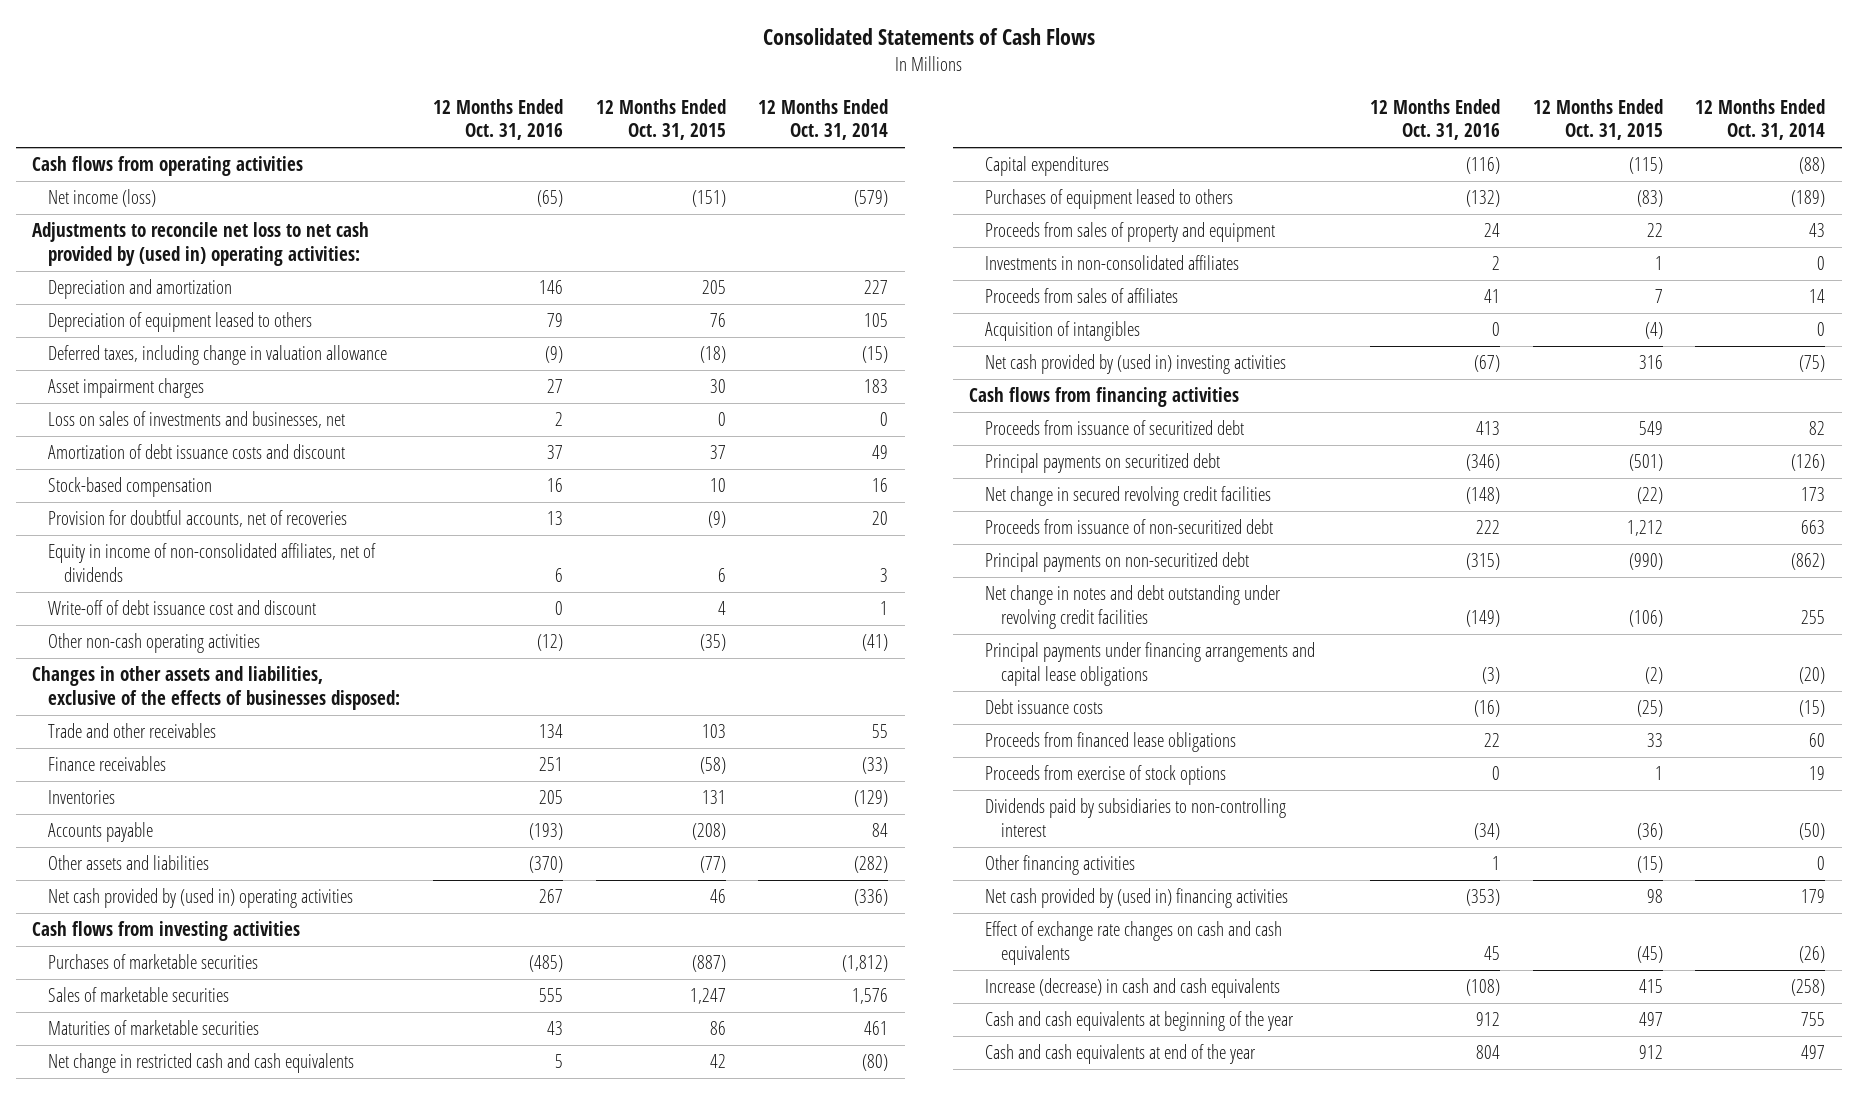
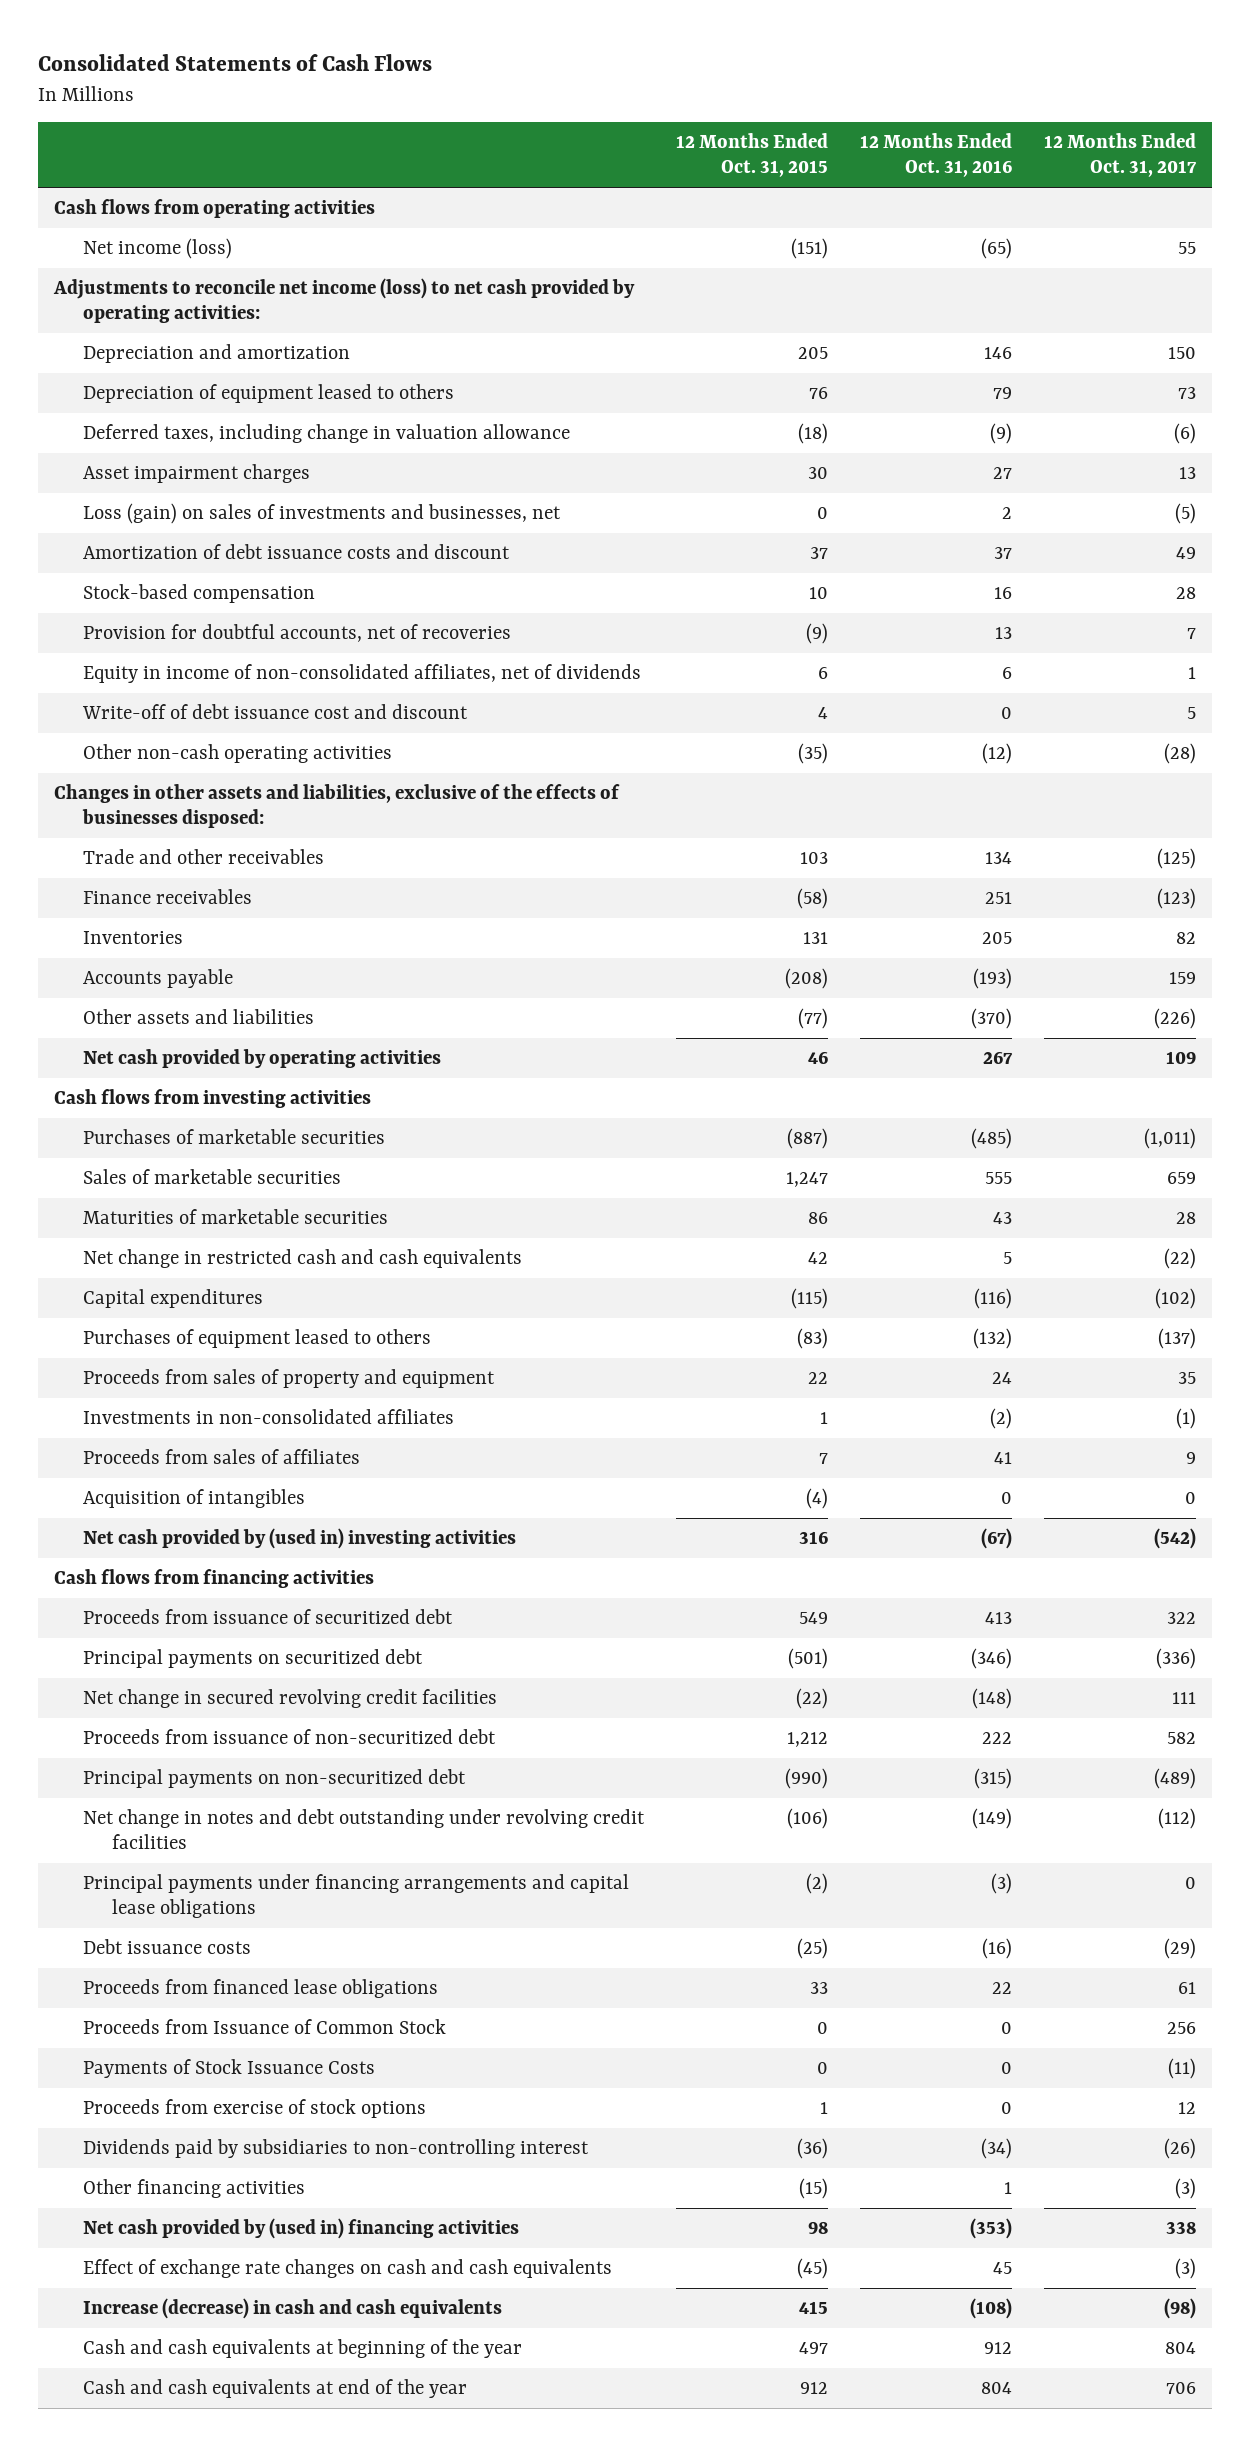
[758,98,889,141] 12 Months Ended Oct. 31, 2014 -> none
none -> [1044,133,1198,178] 12 Months Ended Oct. 31, 2017
[31,222,369,266] Adjustments to reconcile net loss to net cash provided by (used in) operating activities: -> [53,278,636,324] Adjustments to reconcile net income (loss) to net cash provided by operating activities:
[48,411,346,429] Loss on sales of investments and businesses, net -> [83,503,562,525] Loss (gain) on sales of investments and businesses, net
[48,888,354,909] Net cash provided by (used in) operating activities -> [83,1049,442,1069] Net cash provided by operating activities
[1492,256,1501,271] 2 -> [990,1408,1013,1430] (2)
none -> [83,2019,447,2035] Proceeds from Issuance of Common Stock
none -> [83,2059,376,2079] Payments of Stock Issuance Costs

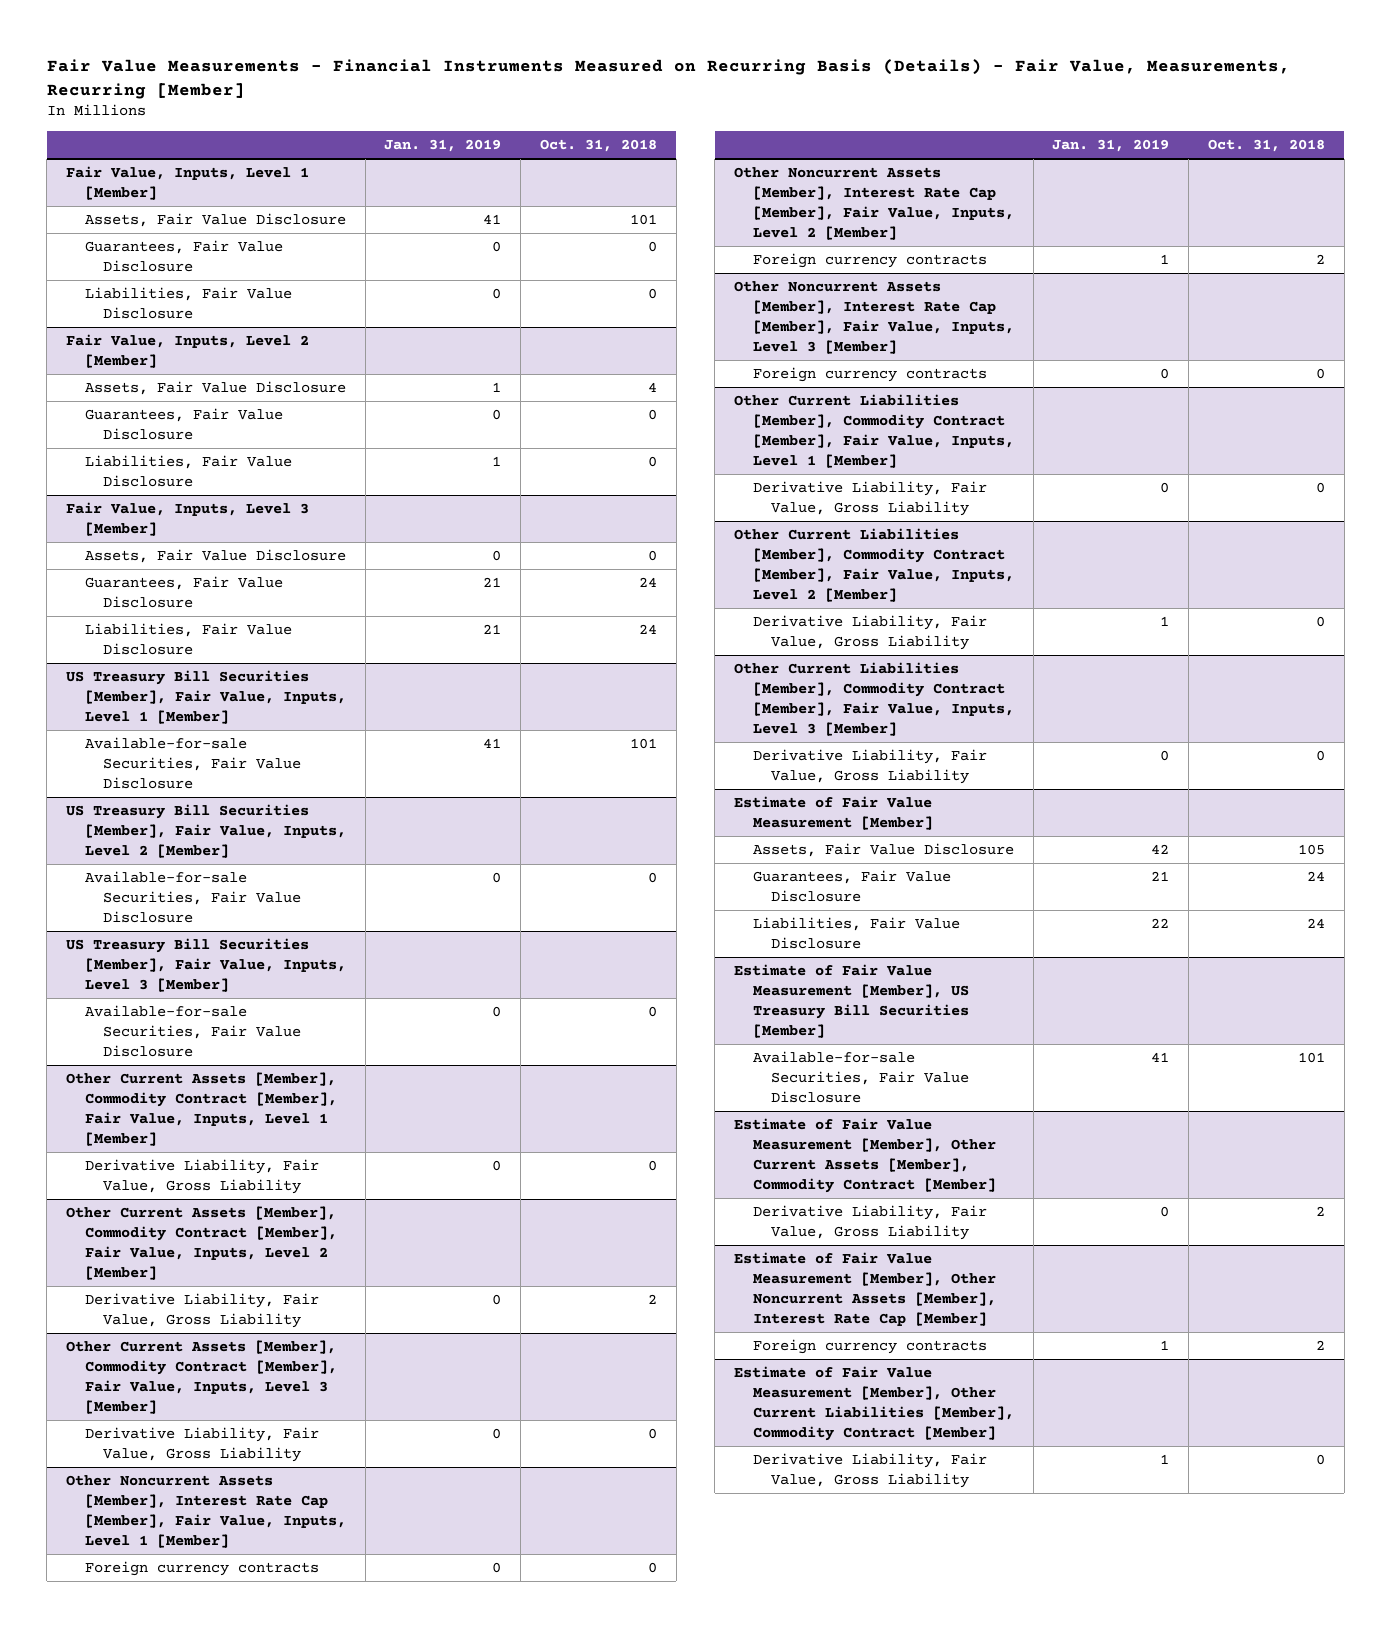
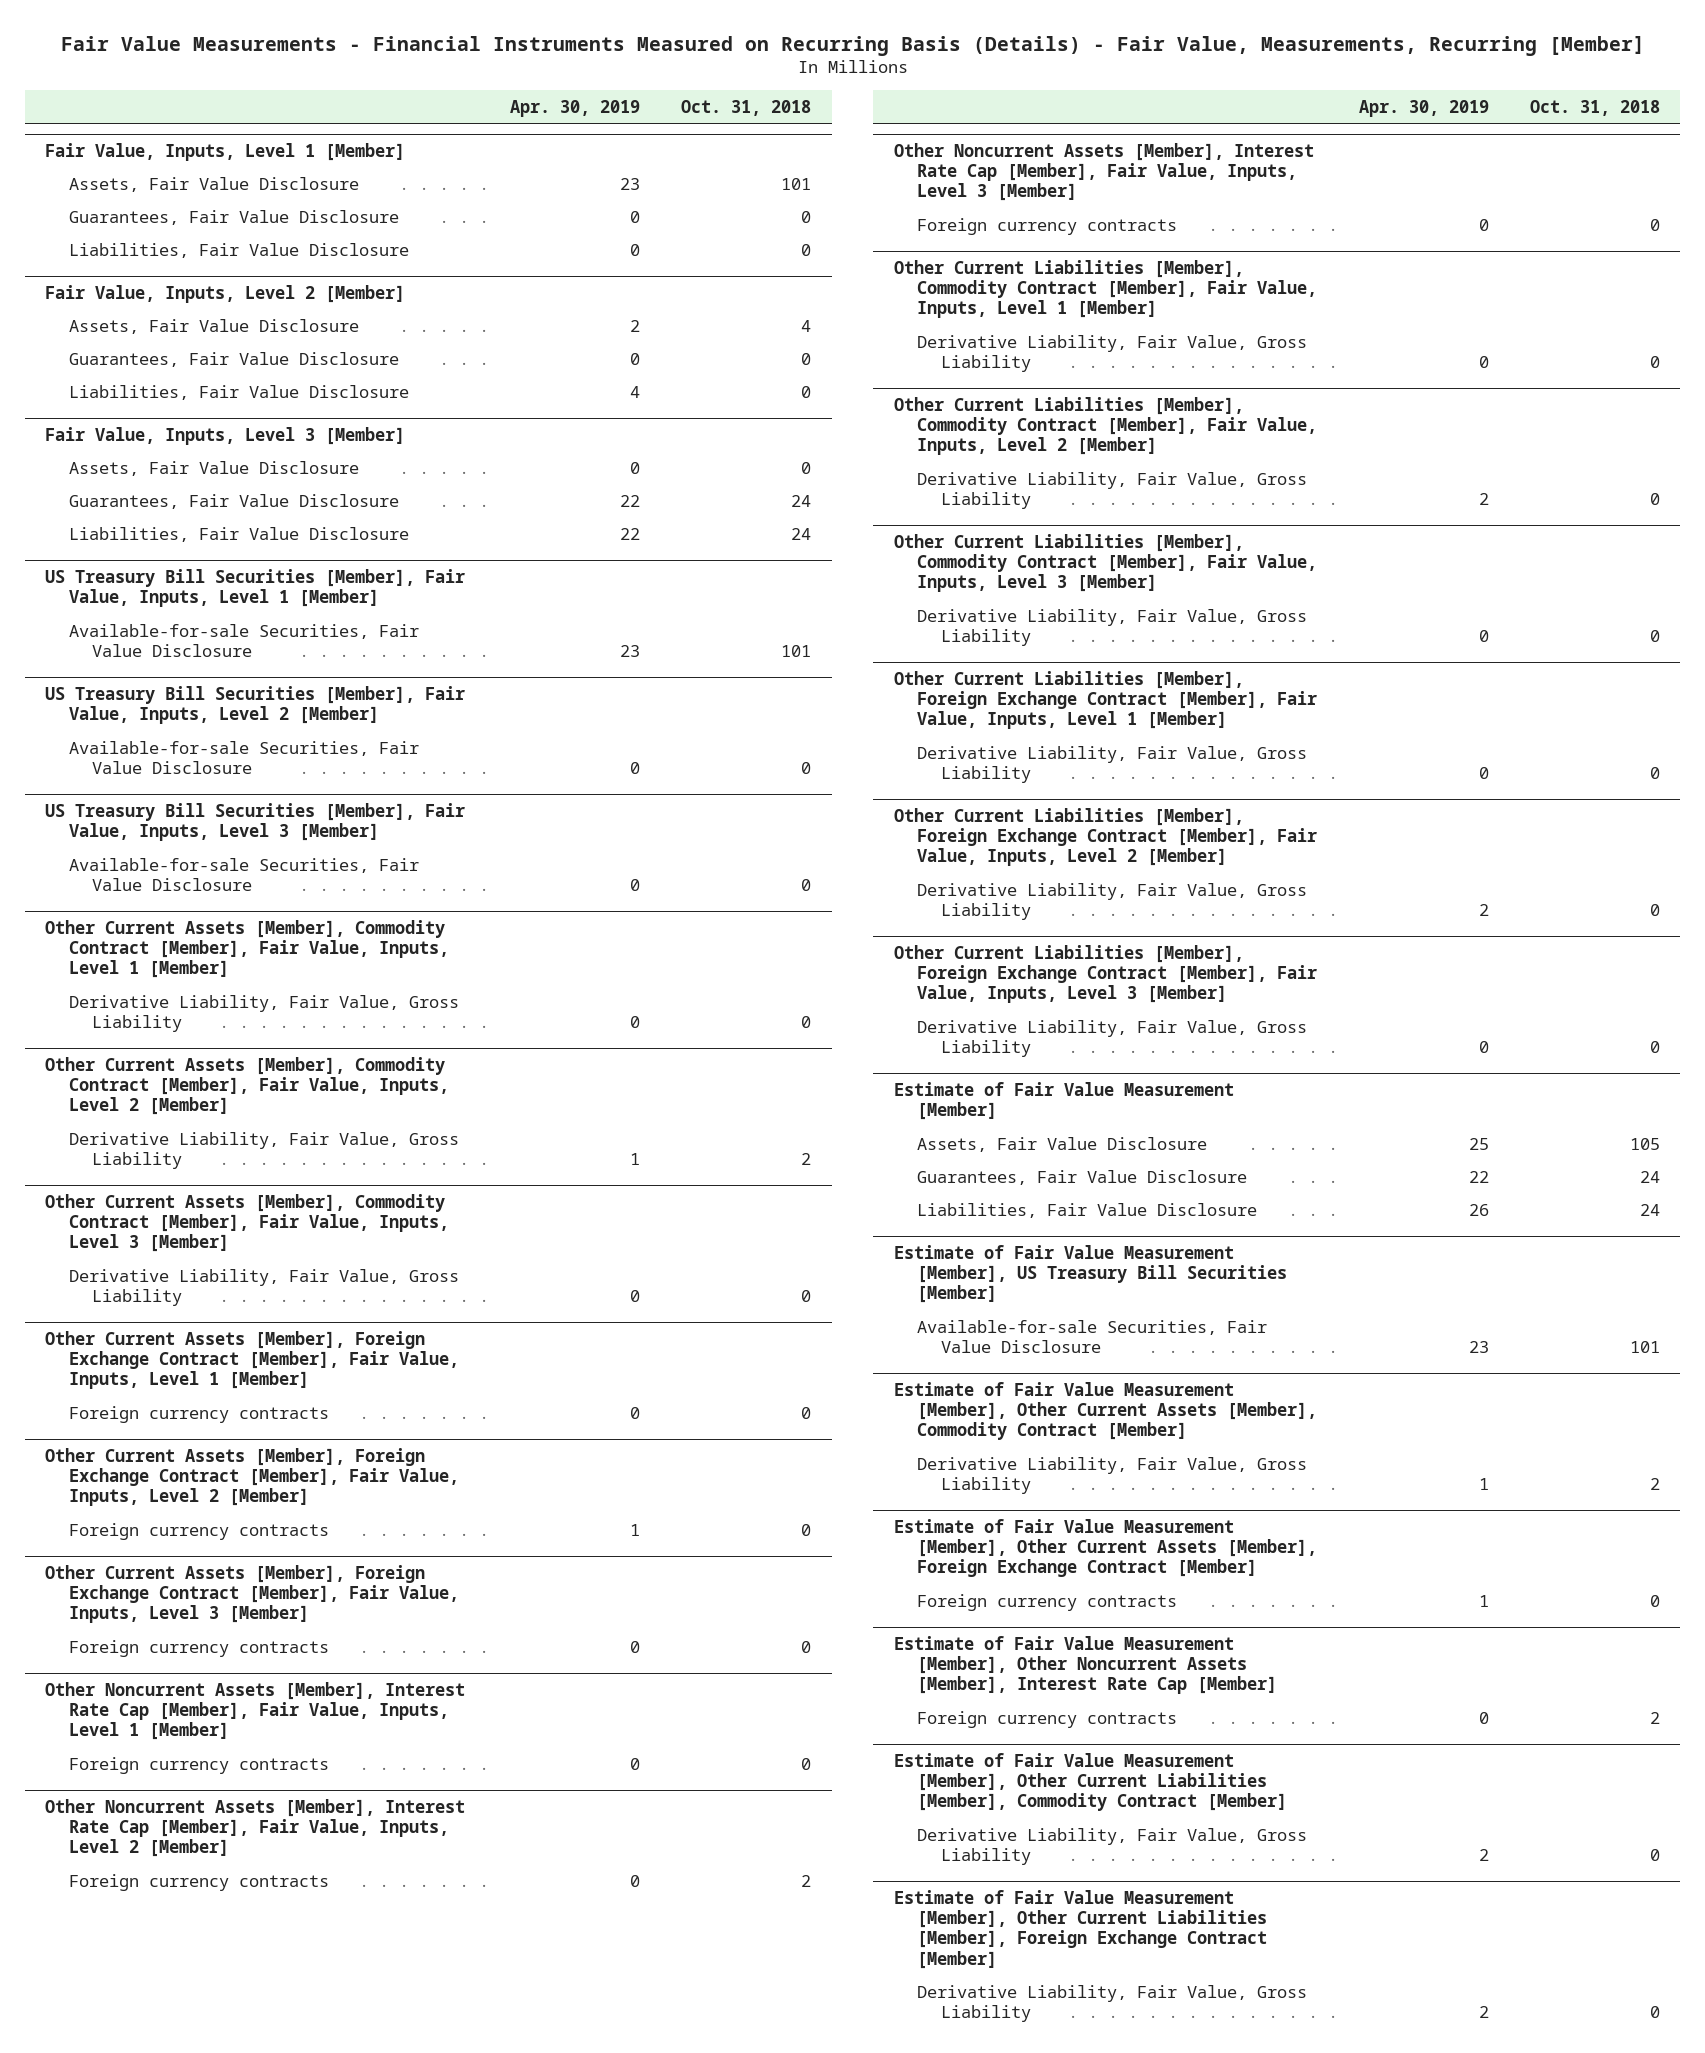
[384,139,502,153] Jan. 31, 2019 -> none
none -> [509,99,640,117] Apr. 30, 2019
none -> [45,1330,459,1390] Other Current Assets [Member], Foreign Exchange Contract [Member], Fair Value, Inputs, Level 1 [Member]
none -> [68,1405,329,1423] Foreign currency contracts
none -> [45,1447,459,1507] Other Current Assets [Member], Foreign Exchange Contract [Member], Fair Value, Inputs, Level 2 [Member]
none -> [68,1522,329,1540] Foreign currency contracts
none -> [45,1564,459,1624] Other Current Assets [Member], Foreign Exchange Contract [Member], Fair Value, Inputs, Level 3 [Member]
none -> [68,1639,329,1657] Foreign currency contracts
none -> [894,670,1318,730] Other Current Liabilities [Member], Foreign Exchange Contract [Member], Fair Value, Inputs, Level 1 [Member]
none -> [917,745,1308,783] Derivative Liability, Fair Value, Gross Liability
none -> [894,807,1318,867] Other Current Liabilities [Member], Foreign Exchange Contract [Member], Fair Value, Inputs, Level 2 [Member]
none -> [917,882,1308,920] Derivative Liability, Fair Value, Gross Liability
none -> [894,944,1318,1004] Other Current Liabilities [Member], Foreign Exchange Contract [Member], Fair Value, Inputs, Level 3 [Member]
none -> [917,1019,1308,1057] Derivative Liability, Fair Value, Gross Liability
none -> [894,1518,1318,1578] Estimate of Fair Value Measurement [Member], Other Current Assets [Member], Foreign Exchange Contract [Member]
none -> [917,1593,1178,1611] Foreign currency contracts
none -> [894,1889,1268,1969] Estimate of Fair Value Measurement [Member], Other Current Liabilities [Member], Foreign Exchange Contract [Member]
none -> [917,1984,1308,2022] Derivative Liability, Fair Value, Gross Liability

